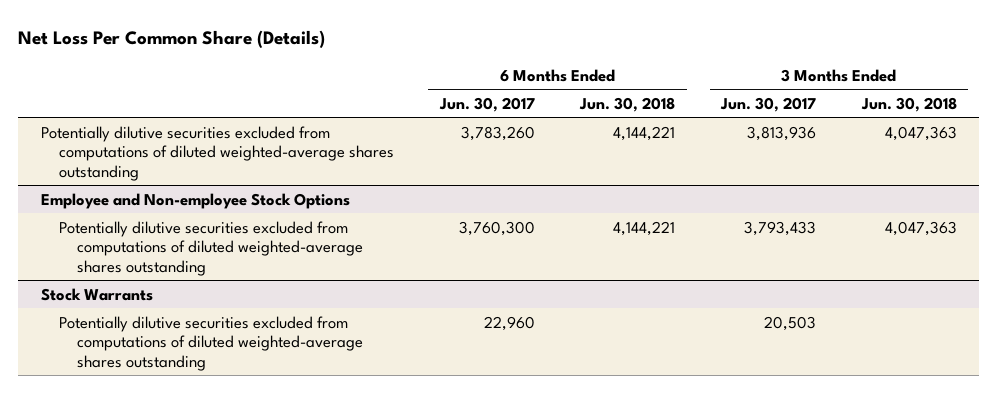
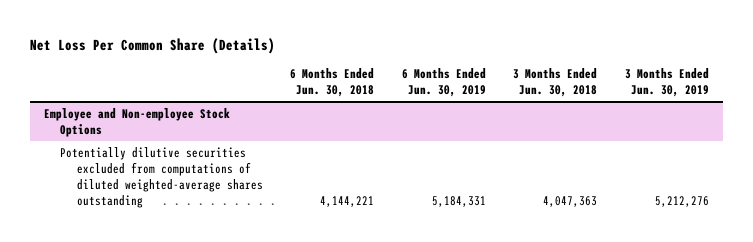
[438,96,535,112] Jun. 30, 2017 -> none
[719,96,816,112] Jun. 30, 2017 -> none
none -> [401,68,486,98] 6 Months Ended Jun. 30, 2019
none -> [624,68,709,98] 3 Months Ended Jun. 30, 2019
[41,125,395,181] Potentially dilutive securities excluded from computations of diluted weighted-average shares outstanding -> none
[41,287,154,301] Stock Warrants -> none
[59,315,364,371] Potentially dilutive securities excluded from computations of diluted weighted-average shares outstanding -> none

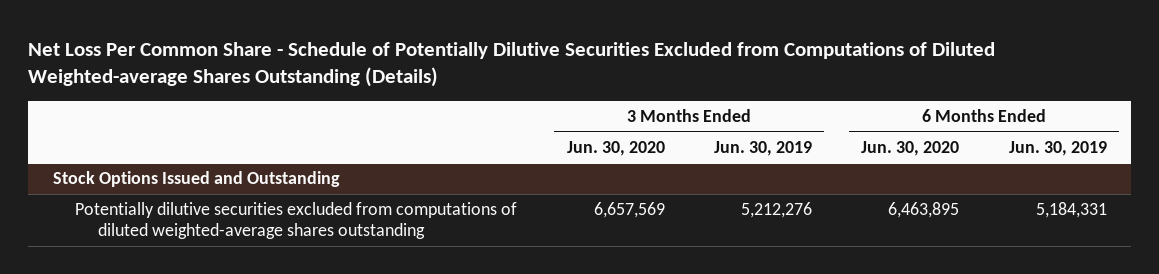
[30,37,276,54] Net Loss Per Common Share (Details) -> [28,41,996,87] Net Loss Per Common Share - Schedule of Potentially Dilutive Securities Excluded from Computations of Diluted Weighted-average Shares Outstanding (Details)
[290,68,375,98] 6 Months Ended Jun. 30, 2018 -> none
[513,68,598,98] 3 Months Ended Jun. 30, 2018 -> none
none -> [566,140,665,156] Jun. 30, 2020
none -> [861,140,960,156] Jun. 30, 2020
[44,107,231,137] Employee and Non-employee Stock Options -> [52,171,340,188] Stock Options Issued and Outstanding

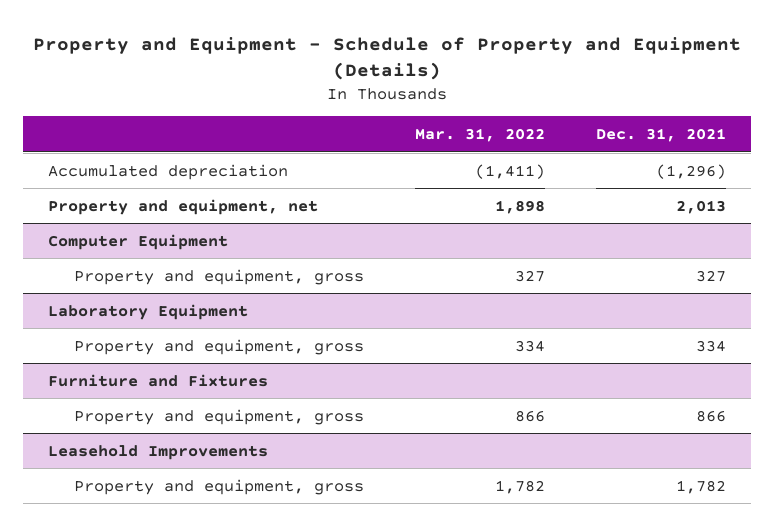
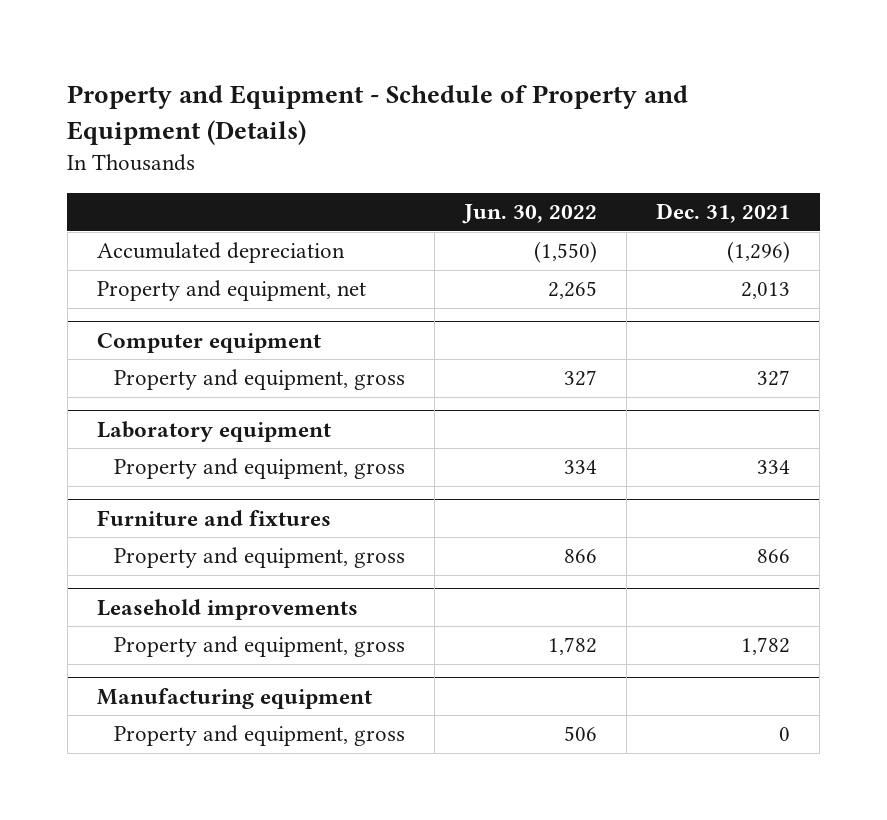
[415,128,546,143] Mar. 31, 2022 -> none
none -> [461,204,597,225] Jun. 30, 2022
[48,233,229,250] Computer Equipment -> [96,332,321,353] Computer equipment
[48,303,249,320] Laboratory Equipment -> [96,420,331,442] Laboratory equipment
[48,373,269,387] Furniture and Fixtures -> [96,509,331,526] Furniture and fixtures
[48,444,269,460] Leasehold Improvements -> [96,598,358,620] Leasehold improvements
none -> [96,687,372,709] Manufacturing equipment
none -> [113,725,405,747] Property and equipment, gross

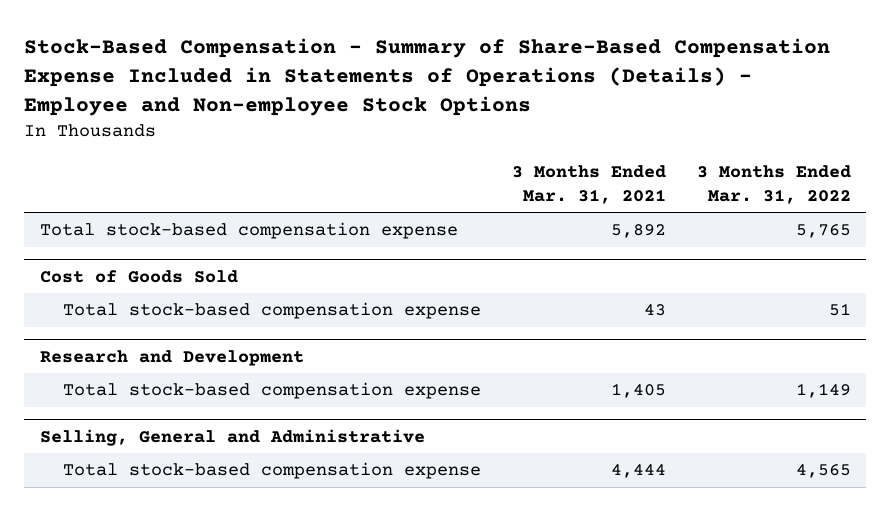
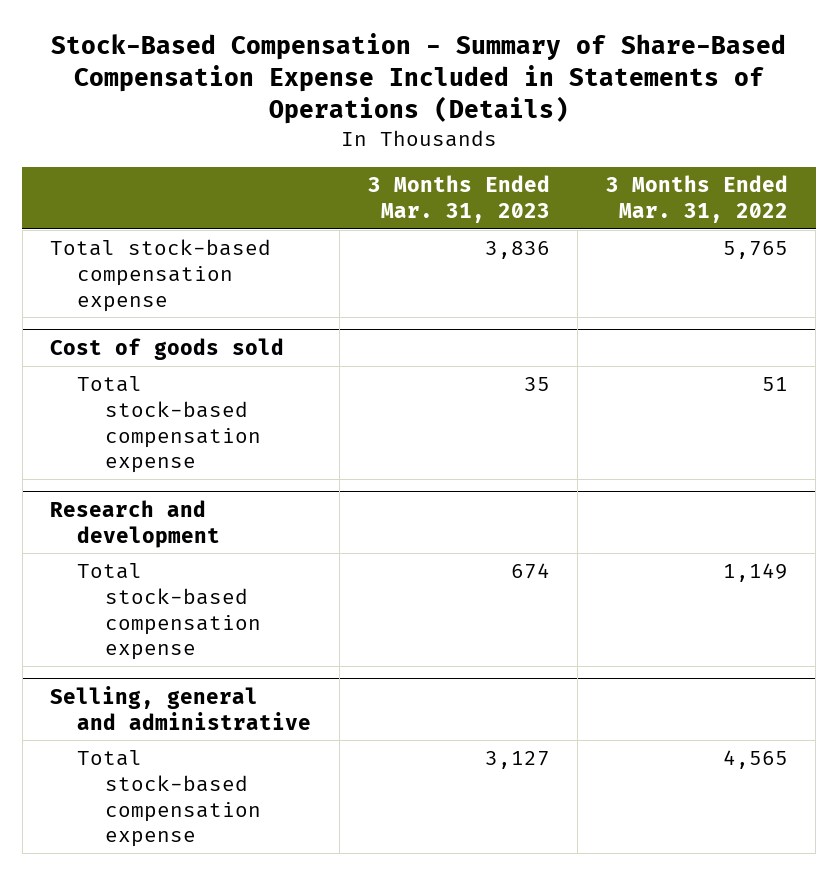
[24,38,831,116] Stock-Based Compensation - Summary of Share-Based Compensation Expense Included in Statements of Operations (Details) - Employee and Non-employee Stock Options -> [50,33,786,125] Stock-Based Compensation - Summary of Share-Based Compensation Expense Included in Statements of Operations (Details)
[511,164,666,204] 3 Months Ended Mar. 31, 2021 -> none
none -> [367,175,550,223] 3 Months Ended Mar. 31, 2023
[39,269,238,283] Cost of Goods Sold -> [50,337,285,360] Cost of goods sold
[39,349,304,366] Research and Development -> [50,499,221,548] Research and development
[39,428,425,446] Selling, General and Administrative -> [50,685,312,730] Selling, general and administrative

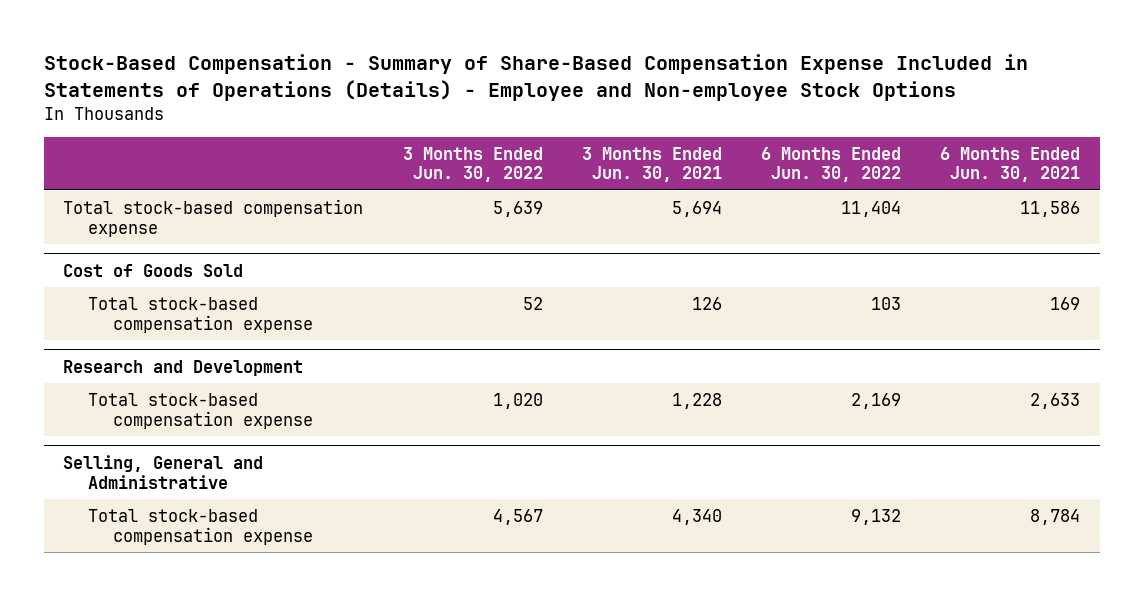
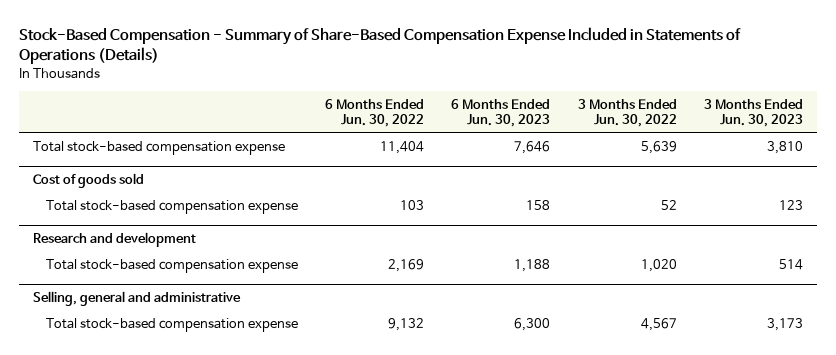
[43,54,1028,101] Stock-Based Compensation - Summary of Share-Based Compensation Expense Included in Statements of Operations (Details) - Employee and Non-employee Stock Options -> [19,26,742,65] Stock-Based Compensation - Summary of Share-Based Compensation Expense Included in Statements of Operations (Details)
[581,146,722,183] 3 Months Ended Jun. 30, 2021 -> none
[939,146,1080,183] 6 Months Ended Jun. 30, 2021 -> none
none -> [451,98,551,127] 6 Months Ended Jun. 30, 2023
none -> [703,98,803,127] 3 Months Ended Jun. 30, 2023
[63,263,244,277] Cost of Goods Sold -> [32,173,144,189] Cost of goods sold
[63,359,304,376] Research and Development -> [32,232,196,248] Research and development
[63,454,264,489] Selling, General and Administrative -> [32,291,241,307] Selling, general and administrative

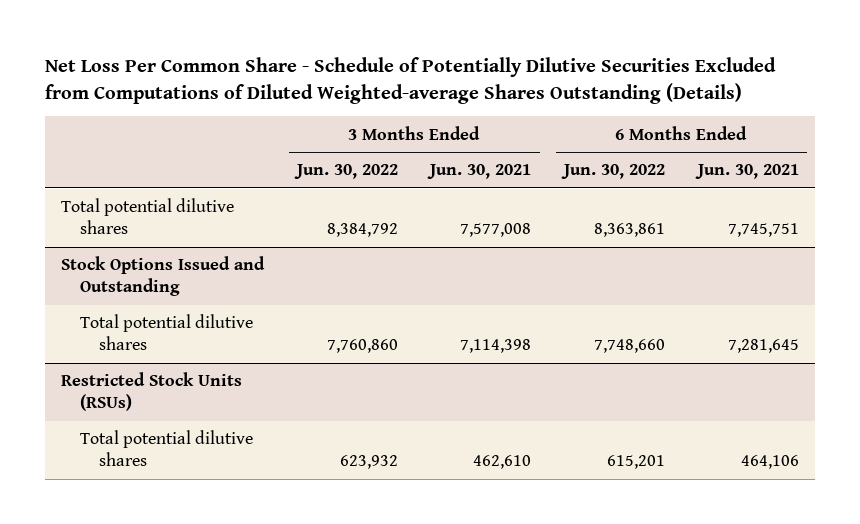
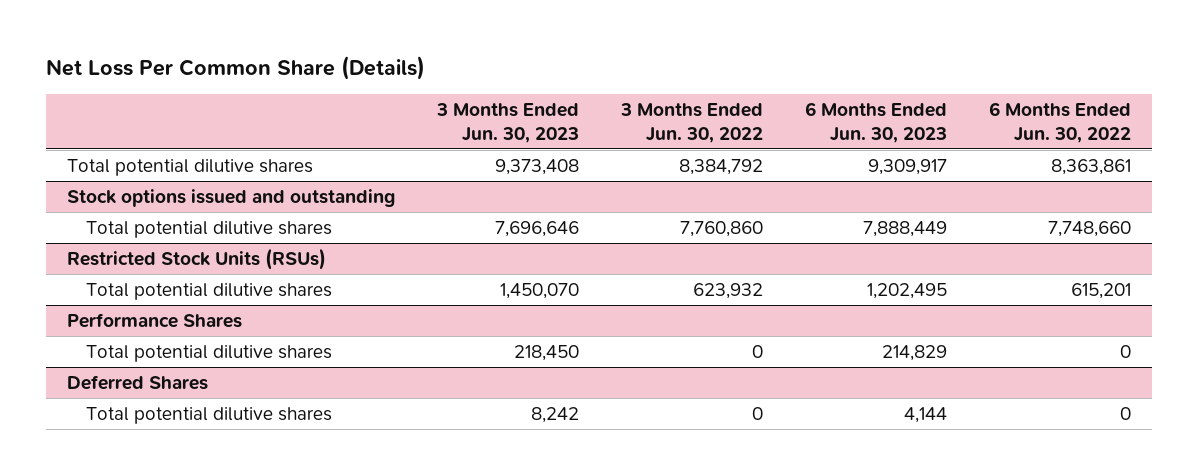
[44,56,776,104] Net Loss Per Common Share - Schedule of Potentially Dilutive Securities Excluded from Computations of Diluted Weighted-average Shares Outstanding (Details) -> [45,55,425,80] Net Loss Per Common Share (Details)
[427,164,532,180] Jun. 30, 2021 -> none
[694,164,799,180] Jun. 30, 2021 -> none
none -> [435,102,579,143] 3 Months Ended Jun. 30, 2023
none -> [804,101,947,143] 6 Months Ended Jun. 30, 2023
[61,256,266,297] Stock Options Issued and Outstanding -> [66,188,395,207] Stock options issued and outstanding
none -> [66,312,242,328] Performance Shares
none -> [86,344,333,362] Total potential dilutive shares
none -> [66,374,208,390] Deferred Shares
none -> [86,406,333,424] Total potential dilutive shares

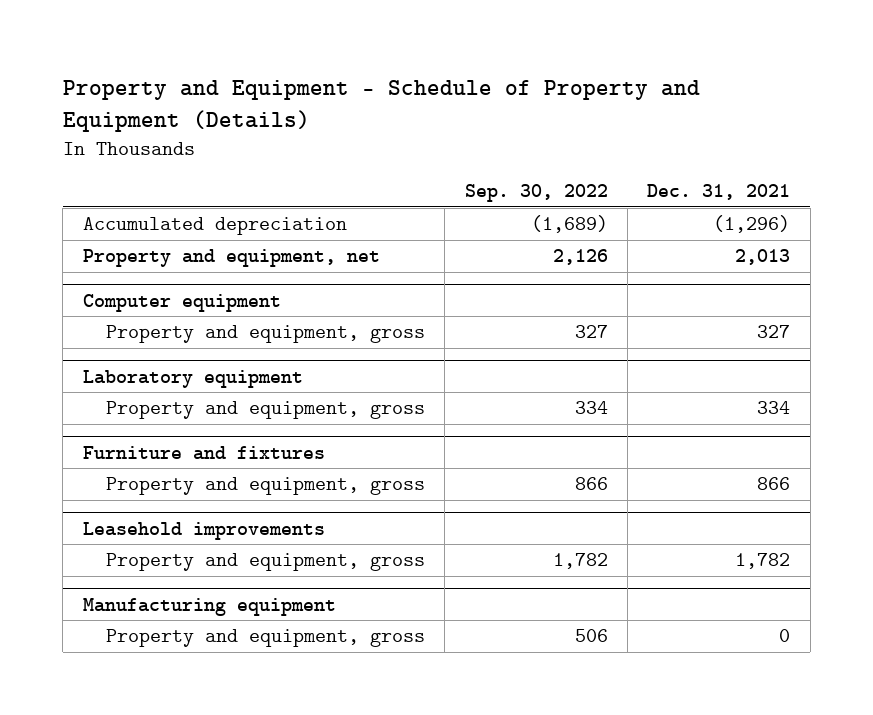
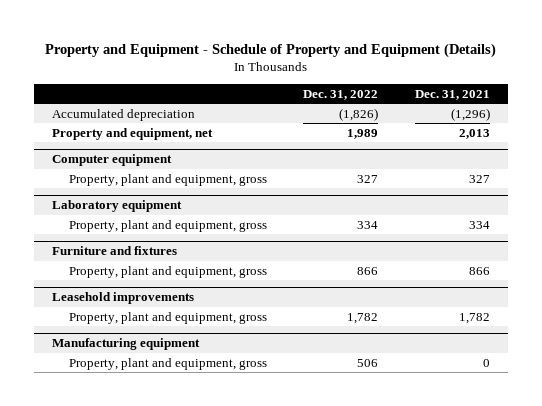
[464,184,608,203] Sep. 30, 2022 -> none
none -> [303,89,379,100] Dec. 31, 2022
[105,325,425,344] Property and equipment, gross -> [68,173,267,186] Property, plant and equipment, gross
[105,401,425,420] Property and equipment, gross -> [68,219,267,232] Property, plant and equipment, gross
[105,477,425,496] Property and equipment, gross -> [68,265,267,278] Property, plant and equipment, gross
[105,553,425,572] Property and equipment, gross -> [68,311,267,324] Property, plant and equipment, gross
[105,629,425,648] Property and equipment, gross -> [68,357,267,370] Property, plant and equipment, gross

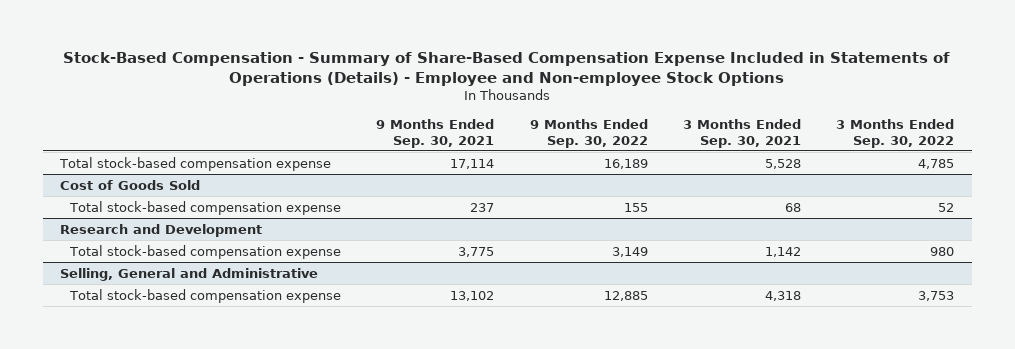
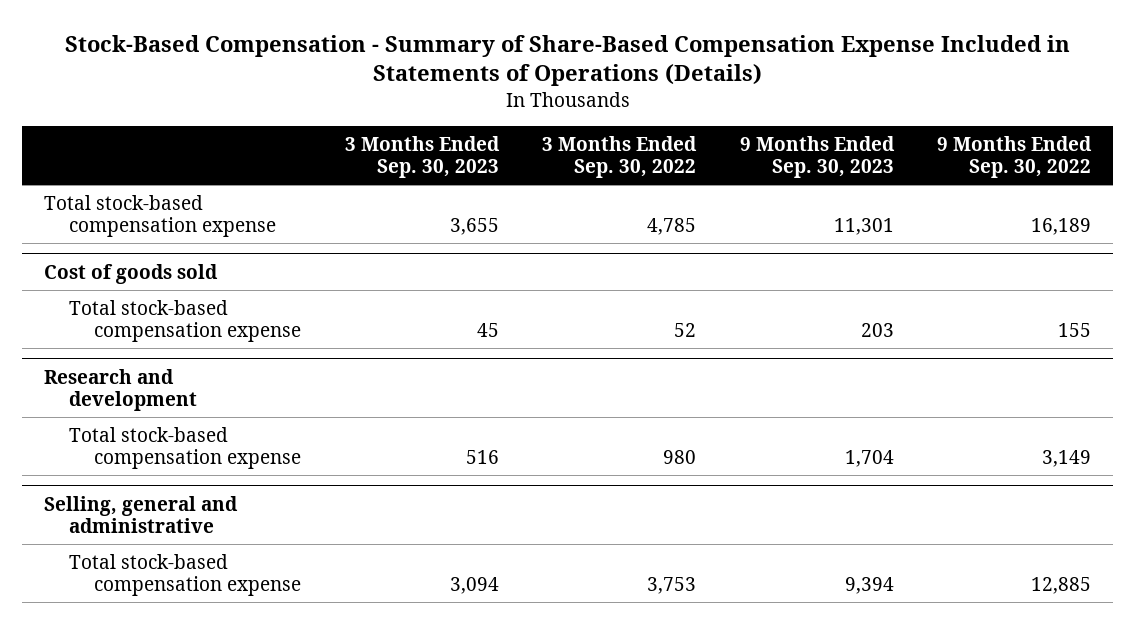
[63,51,951,86] Stock-Based Compensation - Summary of Share-Based Compensation Expense Included in Statements of Operations (Details) - Employee and Non-employee Stock Options -> [64,34,1070,87] Stock-Based Compensation - Summary of Share-Based Compensation Expense Included in Statements of Operations (Details)
[376,119,495,148] 9 Months Ended Sep. 30, 2021 -> none
[682,119,801,148] 3 Months Ended Sep. 30, 2021 -> none
none -> [344,135,500,178] 3 Months Ended Sep. 30, 2023
none -> [739,135,895,178] 9 Months Ended Sep. 30, 2023
[60,179,201,190] Cost of Goods Sold -> [43,264,218,285] Cost of goods sold
[60,223,263,237] Research and Development -> [43,369,198,412] Research and development
[60,267,319,281] Selling, General and Administrative -> [43,496,238,534] Selling, general and administrative

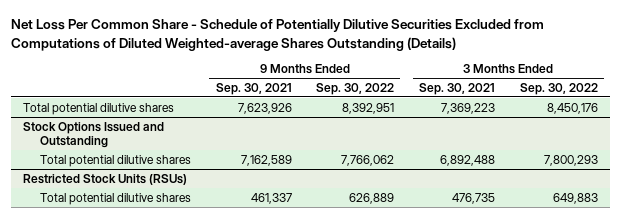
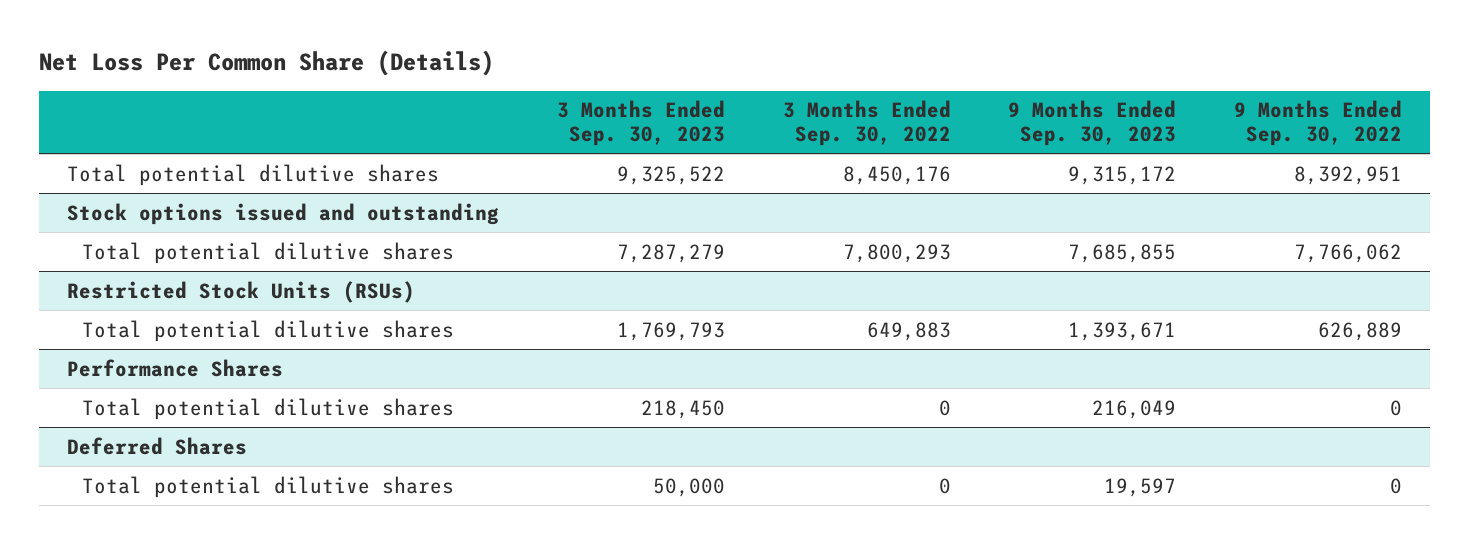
[10,19,544,51] Net Loss Per Common Share - Schedule of Potentially Dilutive Securities Excluded from Computations of Diluted Weighted-average Shares Outstanding (Details) -> [38,50,494,77] Net Loss Per Common Share (Details)
[215,82,292,95] Sep. 30, 2021 -> none
[419,82,496,95] Sep. 30, 2021 -> none
none -> [556,100,725,146] 3 Months Ended Sep. 30, 2023
none -> [1008,100,1177,146] 9 Months Ended Sep. 30, 2023
[23,121,165,149] Stock Options Issued and Outstanding -> [67,202,500,225] Stock options issued and outstanding
none -> [67,358,284,377] Performance Shares
none -> [81,397,454,420] Total potential dilutive shares
none -> [67,436,248,455] Deferred Shares
none -> [81,475,454,498] Total potential dilutive shares

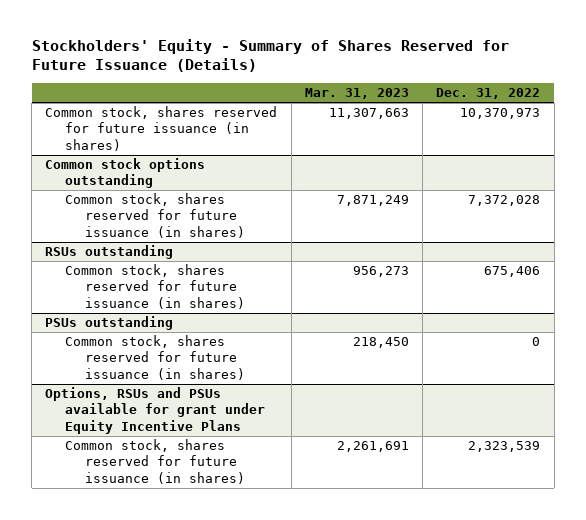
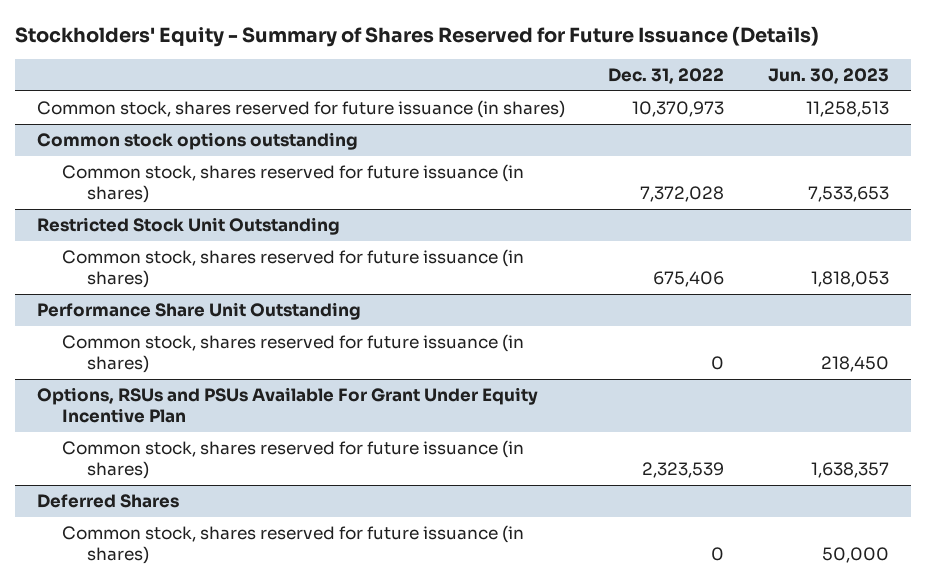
[304,88,409,100] Mar. 31, 2023 -> none
none -> [767,68,889,85] Jun. 30, 2023
[45,245,174,260] RSUs outstanding -> [36,217,340,236] Restricted Stock Unit Outstanding
[45,316,174,331] PSUs outstanding -> [36,302,361,321] Performance Share Unit Outstanding
[45,387,266,434] Options, RSUs and PSUs available for grant under Equity Incentive Plans -> [36,387,538,424] Options, RSUs and PSUs Available For Grant Under Equity Incentive Plan
none -> [36,494,179,509] Deferred Shares
none -> [62,525,525,565] Common stock, shares reserved for future issuance (in shares)

